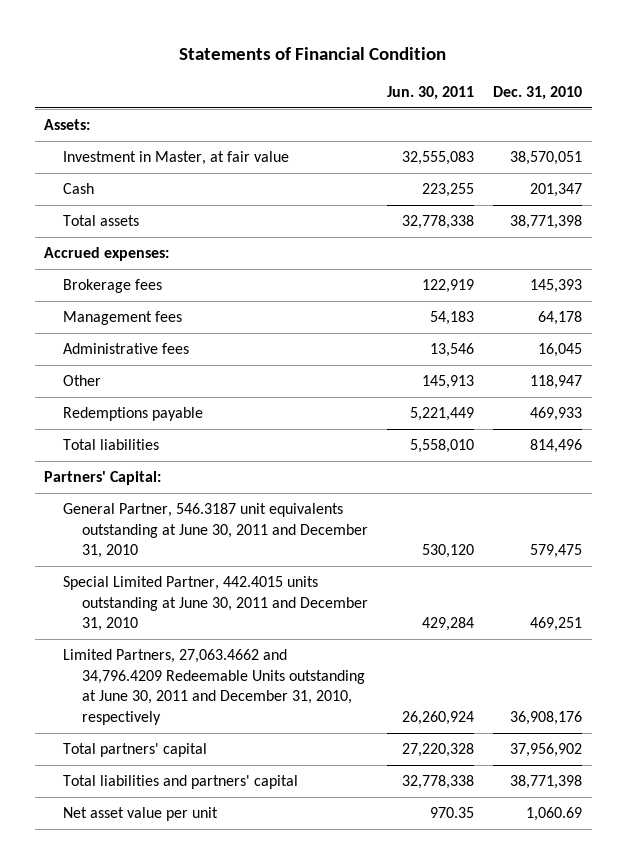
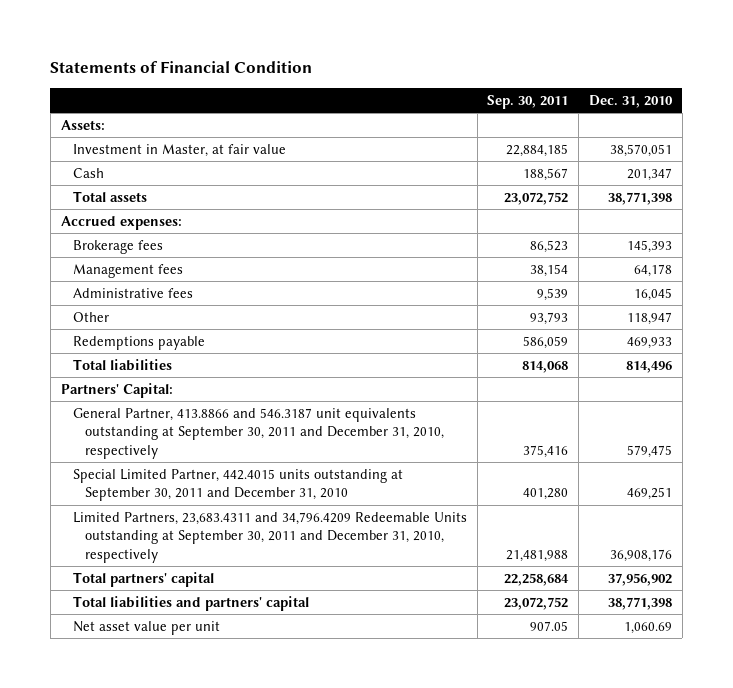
[386,85,474,100] Jun. 30, 2011 -> none
none -> [487,94,569,109] Sep. 30, 2011
[63,503,368,559] General Partner, 546.3187 unit equivalents outstanding at June 30, 2011 and December 31, 2010 -> [72,407,445,459] General Partner, 413.8866 and 546.3187 unit equivalents outstanding at September 30, 2011 and December 31, 2010, respectively
[63,576,368,632] Special Limited Partner, 442.4015 units outstanding at June 30, 2011 and December 31, 2010 -> [72,468,403,502] Special Limited Partner, 442.4015 units outstanding at September 30, 2011 and December 31, 2010
[63,649,365,725] Limited Partners, 27,063.4662 and 34,796.4209 Redeemable Units outstanding at June 30, 2011 and December 31, 2010, respectively -> [72,511,467,563] Limited Partners, 23,683.4311 and 34,796.4209 Redeemable Units outstanding at September 30, 2011 and December 31, 2010, respectively

